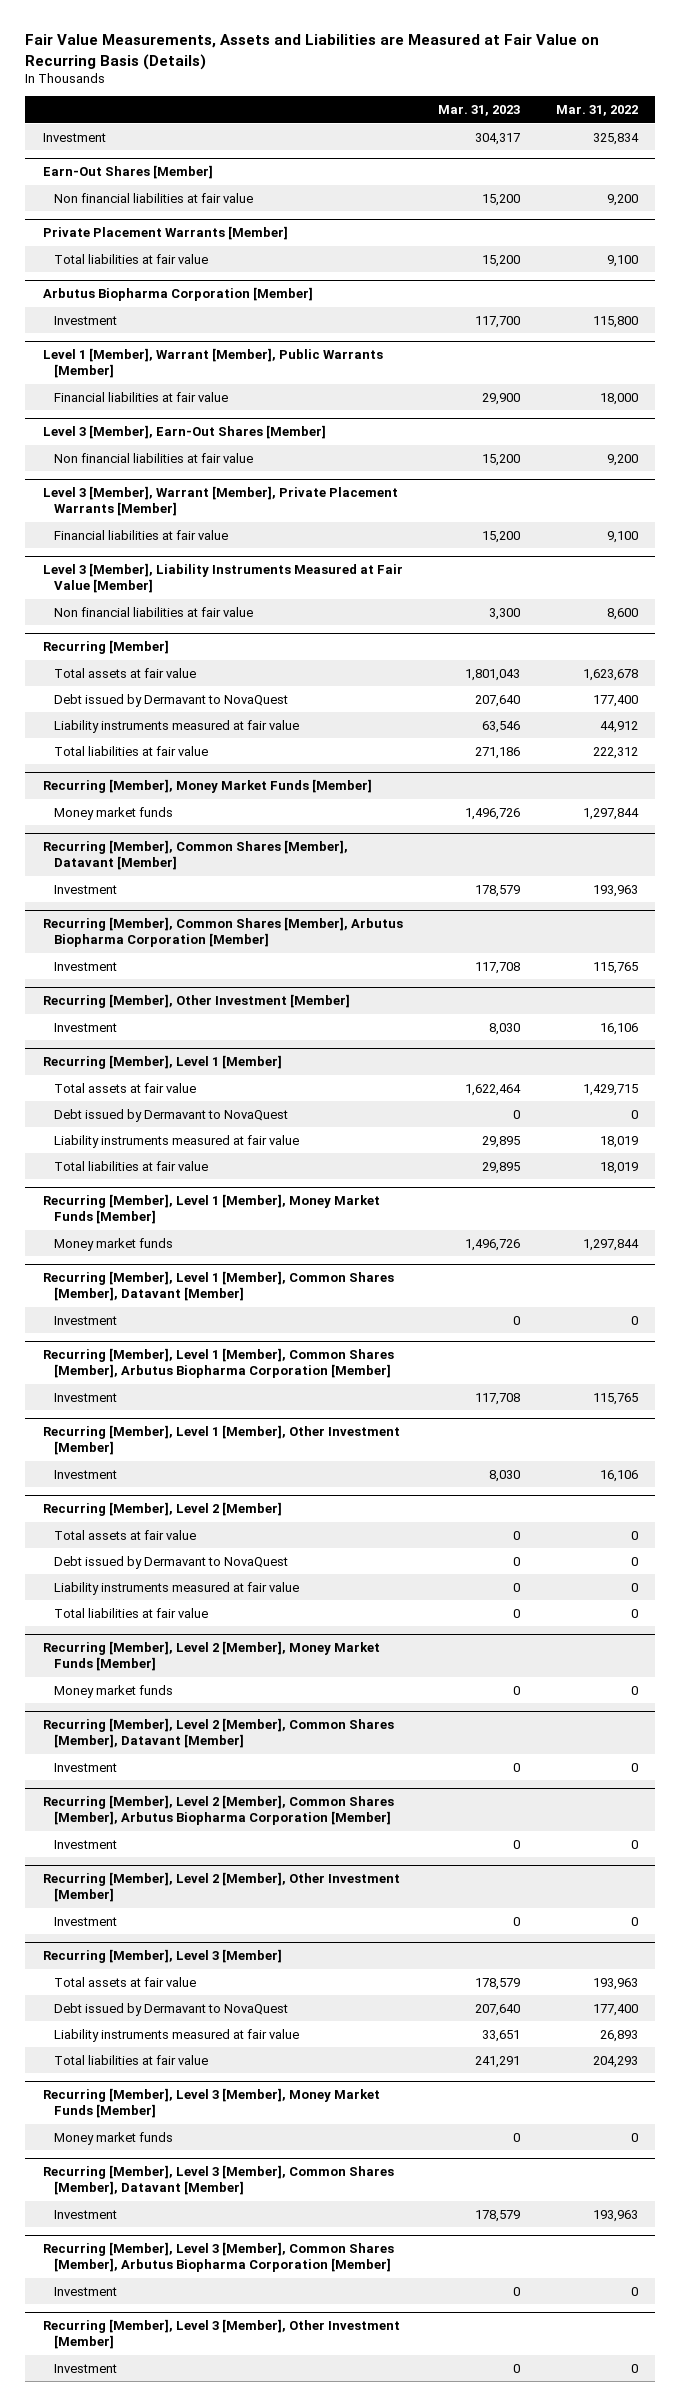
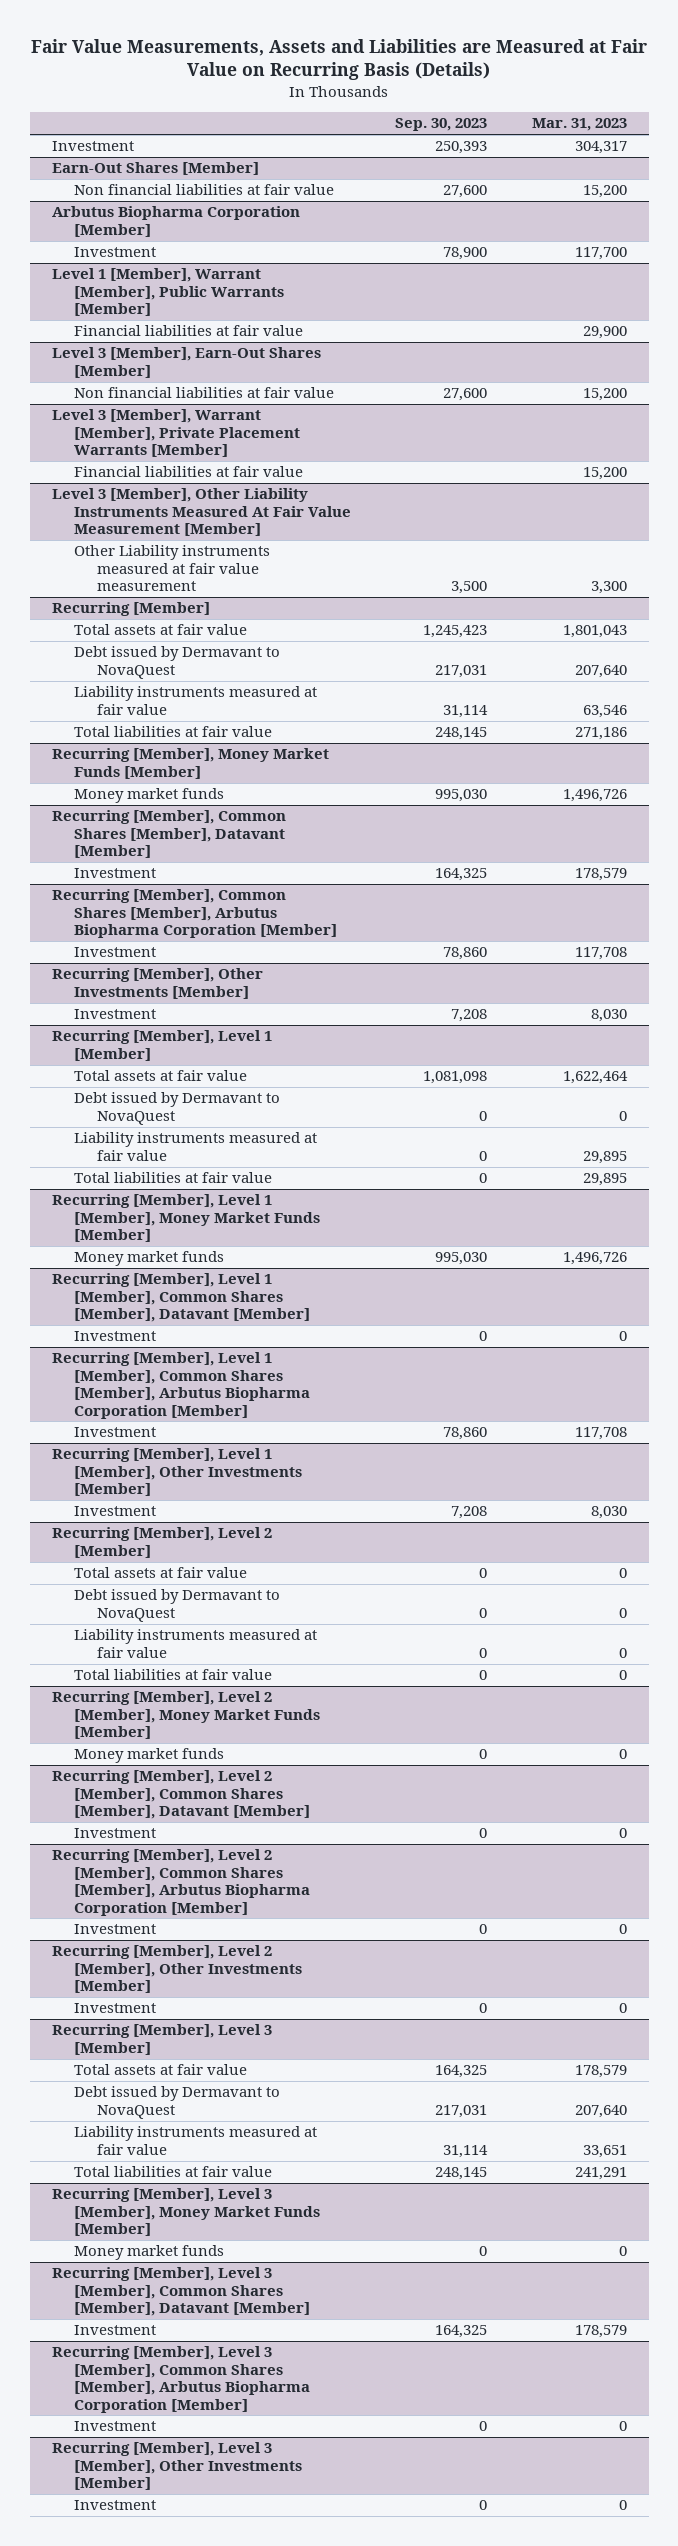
[555,105,638,117] Mar. 31, 2022 -> none
none -> [395,118,488,132] Sep. 30, 2023
[42,226,288,241] Private Placement Warrants [Member] -> none
[53,253,208,264] Total liabilities at fair value -> none
[53,606,253,617] Non financial liabilities at fair value -> none
[42,563,403,594] Level 3 [Member], Liability Instruments Measured at Fair Value [Member] -> [51,488,352,537] Level 3 [Member], Other Liability Instruments Measured At Fair Value Measurement [Member]
none -> [74,545,271,592] Other Liability instruments measured at fair value measurement
[42,994,350,1009] Recurring [Member], Other Investment [Member] -> [51,968,263,999] Recurring [Member], Other Investments [Member]
[42,1425,400,1456] Recurring [Member], Level 1 [Member], Other Investment [Member] -> [51,1448,303,1497] Recurring [Member], Level 1 [Member], Other Investments [Member]
[42,1872,400,1903] Recurring [Member], Level 2 [Member], Other Investment [Member] -> [51,1945,303,1994] Recurring [Member], Level 2 [Member], Other Investments [Member]
[42,2319,400,2350] Recurring [Member], Level 3 [Member], Other Investment [Member] -> [51,2442,303,2491] Recurring [Member], Level 3 [Member], Other Investments [Member]

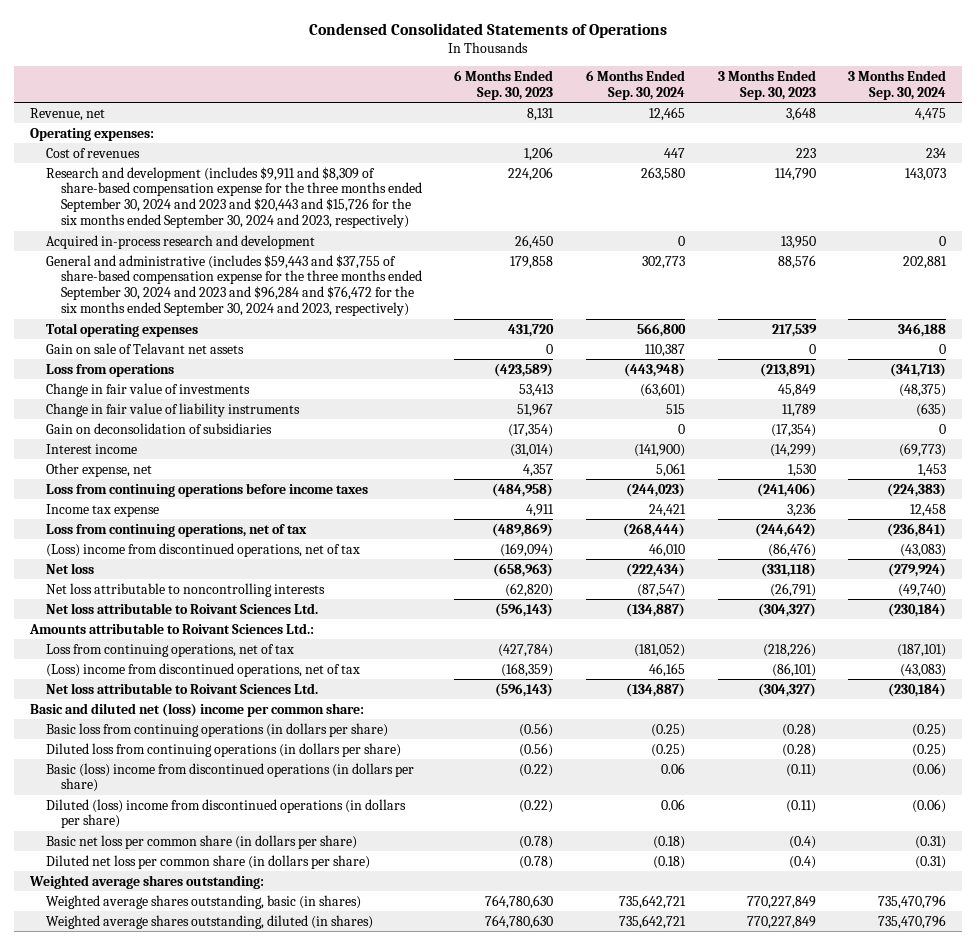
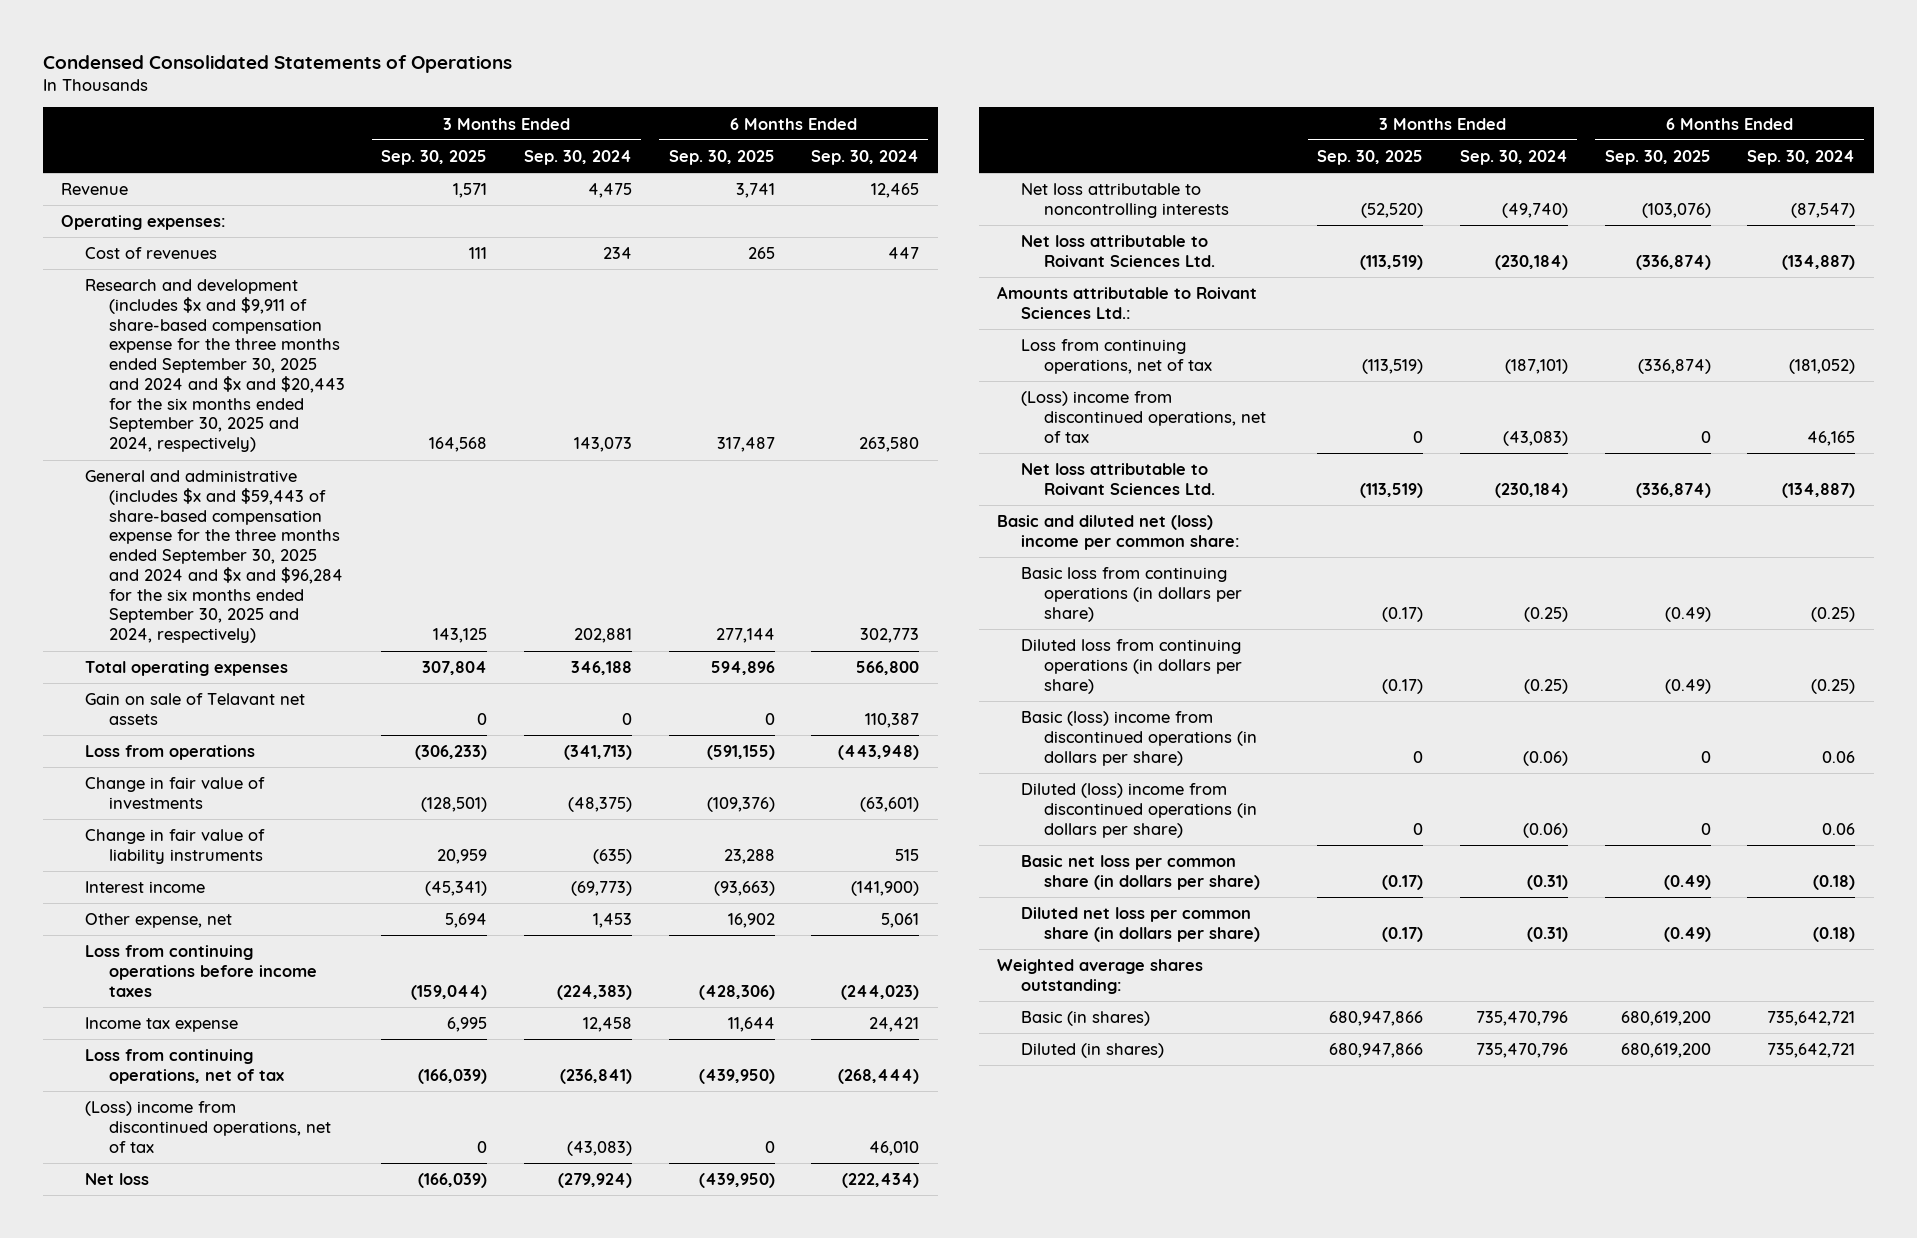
[454,70,554,100] 6 Months Ended Sep. 30, 2023 -> none
[717,70,816,100] 3 Months Ended Sep. 30, 2023 -> none
none -> [381,149,488,165] Sep. 30, 2025
none -> [668,149,775,165] Sep. 30, 2025
[30,107,106,121] Revenue, net -> [61,183,129,196] Revenue
[45,234,315,249] Acquired in-process research and development -> none
[45,166,422,229] Research and development (includes $9,911 and $8,309 of share-based compensation expense for the three months ended September 30, 2024 and 2023 and $20,443 and $15,726 for the six months ended September 30, 2024 and 2023, respectively) -> [85,279,345,453] Research and development (includes $x and $9,911 of share-based compensation expense for the three months ended September 30, 2025 and 2024 and $x and $20,443 for the six months ended September 30, 2025 and 2024, respectively)
[45,254,422,317] General and administrative (includes $59,443 and $37,755 of share-based compensation expense for the three months ended September 30, 2024 and 2023 and $96,284 and $76,472 for the six months ended September 30, 2024 and 2023, respectively) -> [85,470,343,644] General and administrative (includes $x and $59,443 of share-based compensation expense for the three months ended September 30, 2025 and 2024 and $x and $96,284 for the six months ended September 30, 2025 and 2024, respectively)
[45,422,272,434] Gain on deconsolidation of subsidiaries -> none
[45,894,361,909] Weighted average shares outstanding, basic (in shares) -> [1020,1011,1150,1027] Basic (in shares)
[45,914,373,929] Weighted average shares outstanding, diluted (in shares) -> [1020,1043,1164,1059] Diluted (in shares)

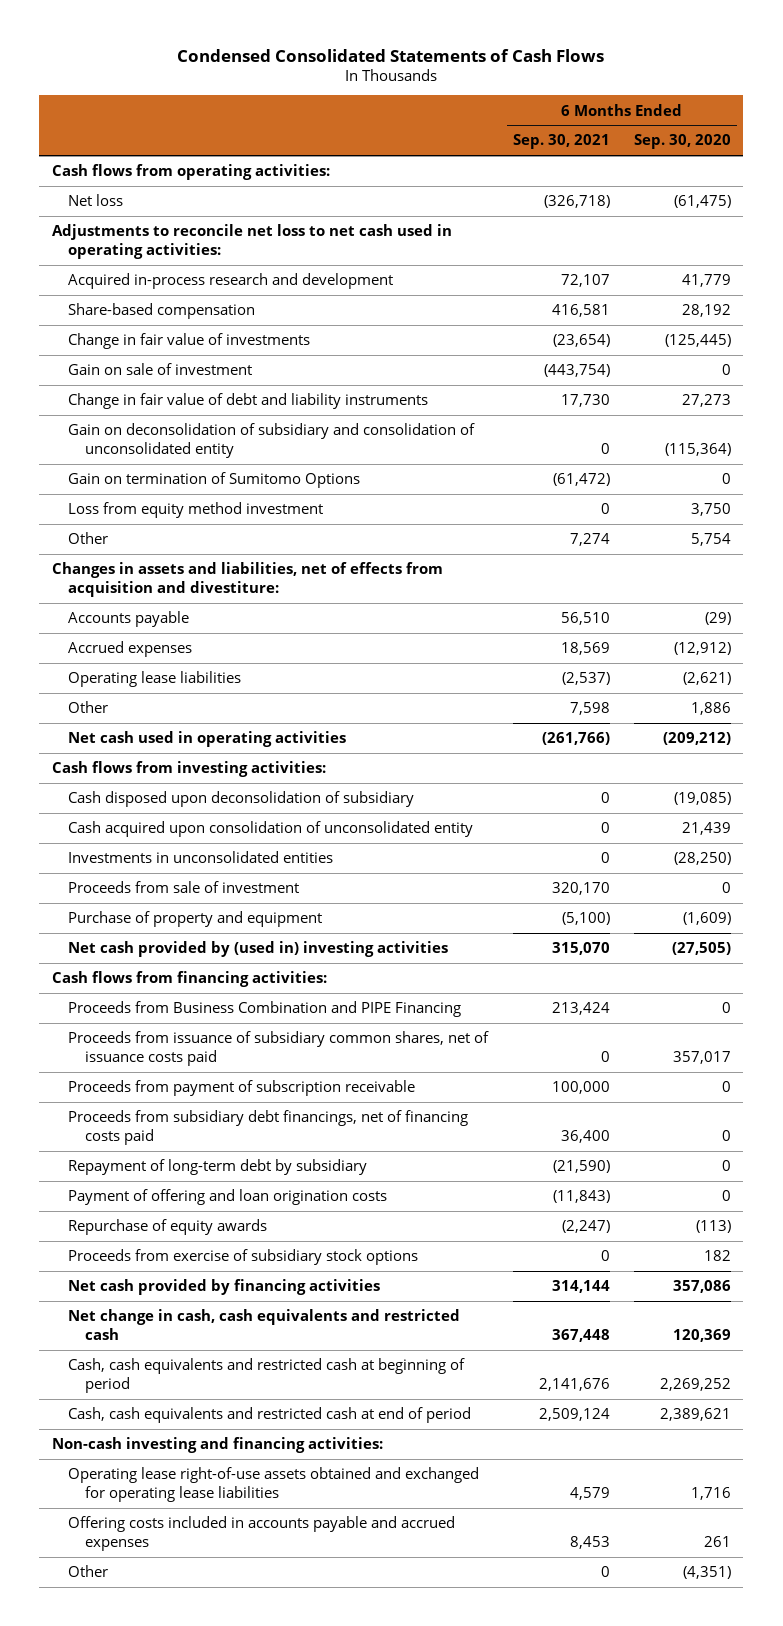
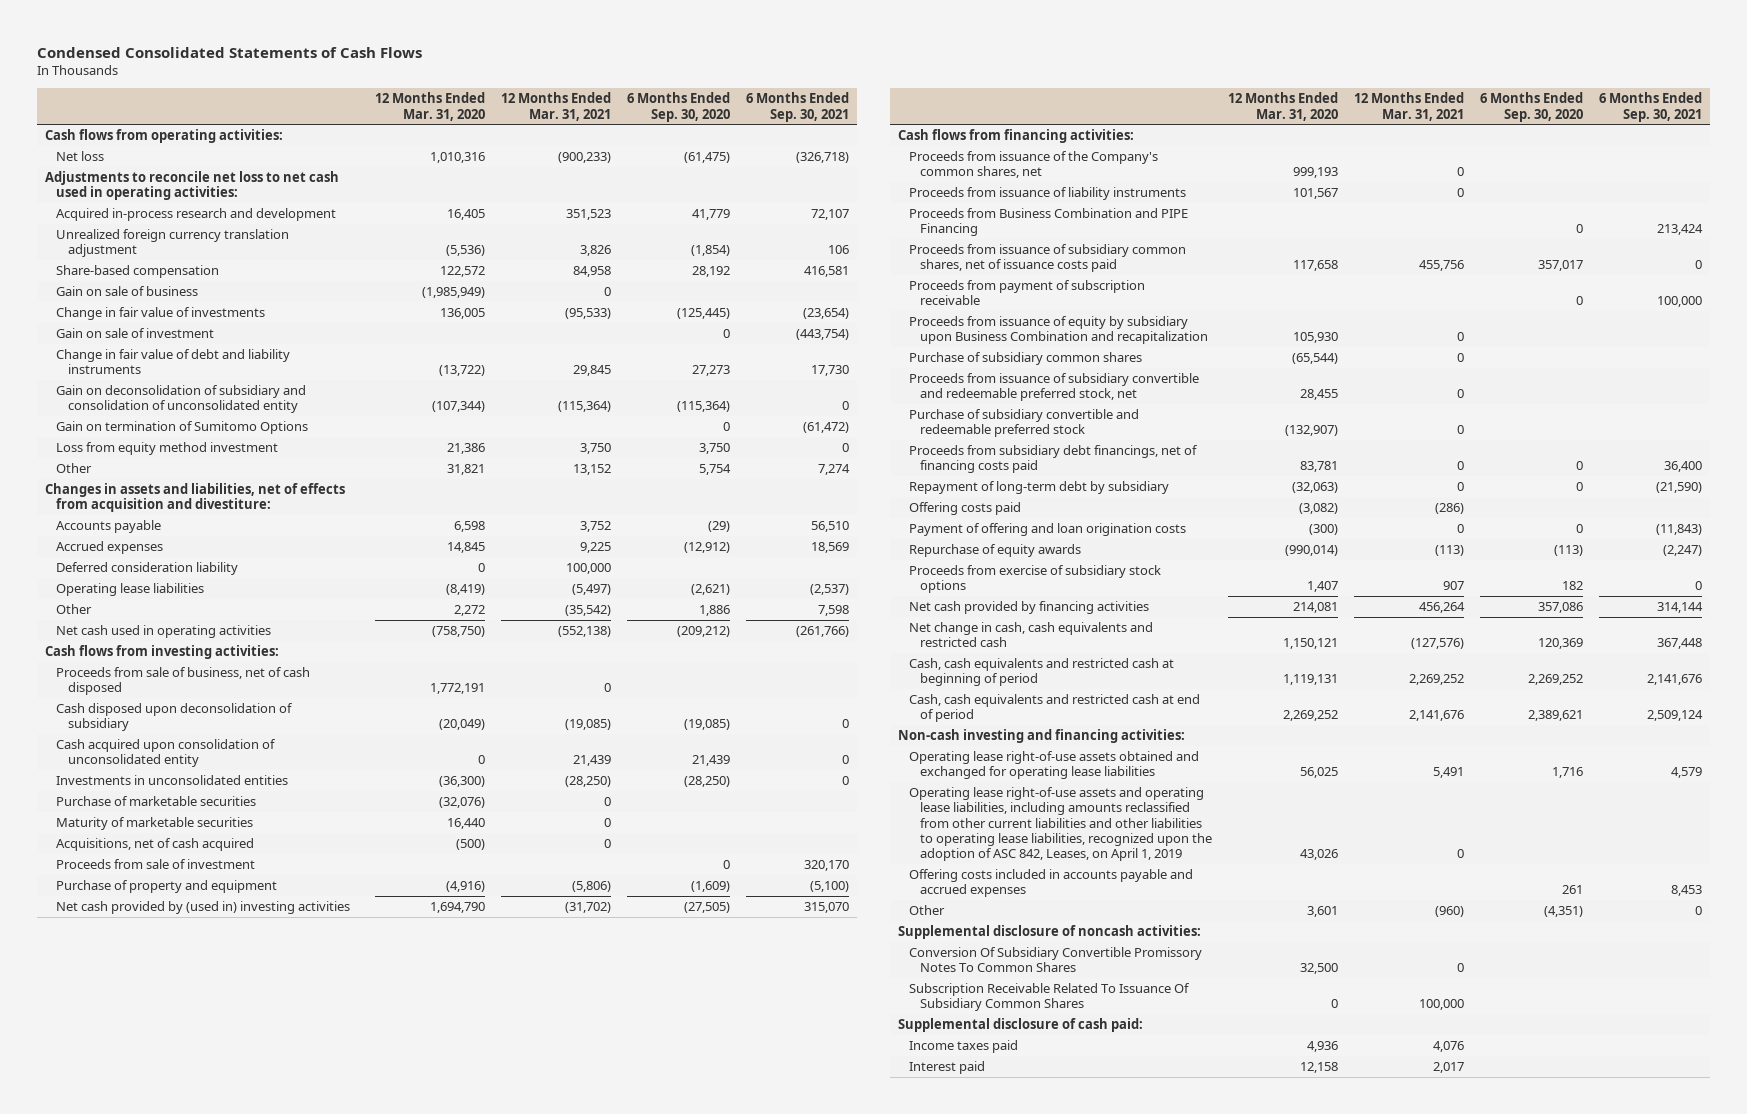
none -> [375,92,486,121] 12 Months Ended Mar. 31, 2020
none -> [501,92,612,121] 12 Months Ended Mar. 31, 2021
none -> [56,229,290,258] Unrealized foreign currency translation adjustment
none -> [56,286,199,297] Gain on sale of business
none -> [56,562,239,576] Deferred consideration liability
none -> [56,667,311,696] Proceeds from sale of business, net of cash disposed
none -> [56,796,257,807] Purchase of marketable securities
none -> [56,817,254,831] Maturity of marketable securities
none -> [56,838,255,852] Acquisitions, net of cash acquired
none -> [908,151,1158,179] Proceeds from issuance of the Company's common shares, net
none -> [908,187,1186,201] Proceeds from issuance of liability instruments
none -> [908,316,1208,345] Proceeds from issuance of equity by subsidiary upon Business Combination and recapitalization
none -> [908,352,1142,366] Purchase of subsidiary common shares
none -> [908,373,1199,402] Proceeds from issuance of subsidiary convertible and redeemable preferred stock, net
none -> [908,409,1139,438] Purchase of subsidiary convertible and redeemable preferred stock
none -> [908,502,1021,516] Offering costs paid
none -> [908,787,1212,862] Operating lease right-of-use assets and operating lease liabilities, including amounts reclassified from other current liabilities and other liabilities to operating lease liabilities, recognized upon the adoption of ASC 842, Leases, on April 1, 2019
none -> [897,925,1201,940] Supplemental disclosure of noncash activities:
none -> [908,947,1202,973] Conversion Of Subsidiary Convertible Promissory Notes To Common Shares
none -> [908,983,1190,1012] Subscription Receivable Related To Issuance Of Subsidiary Common Shares
none -> [897,1018,1143,1033] Supplemental disclosure of cash paid:
none -> [908,1040,1018,1054] Income taxes paid
none -> [908,1061,985,1075] Interest paid

